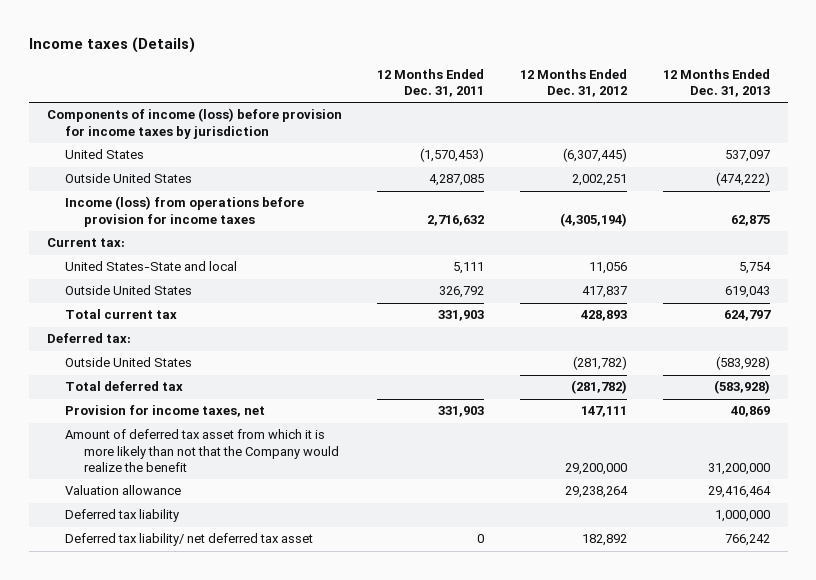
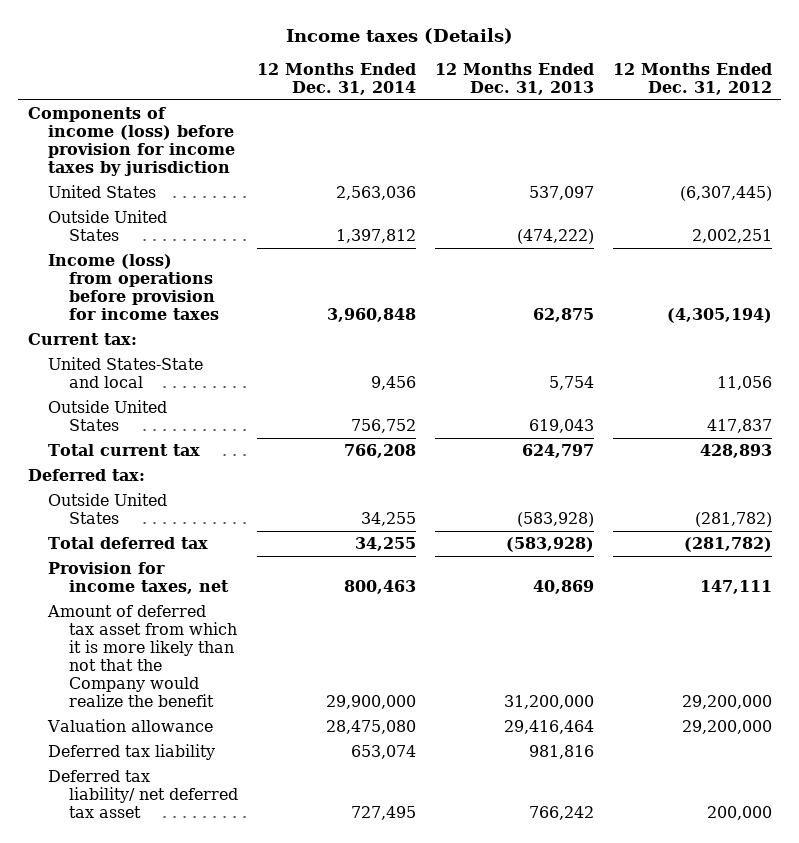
[377,68,485,97] 12 Months Ended Dec. 31, 2011 -> none
none -> [256,63,416,96] 12 Months Ended Dec. 31, 2014
[565,486,629,499] 29,238,264 -> [681,719,772,734] 29,200,000
[714,510,770,523] 1,000,000 -> [528,744,594,759] 981,816
[582,534,628,547] 182,892 -> [706,805,772,820] 200,000

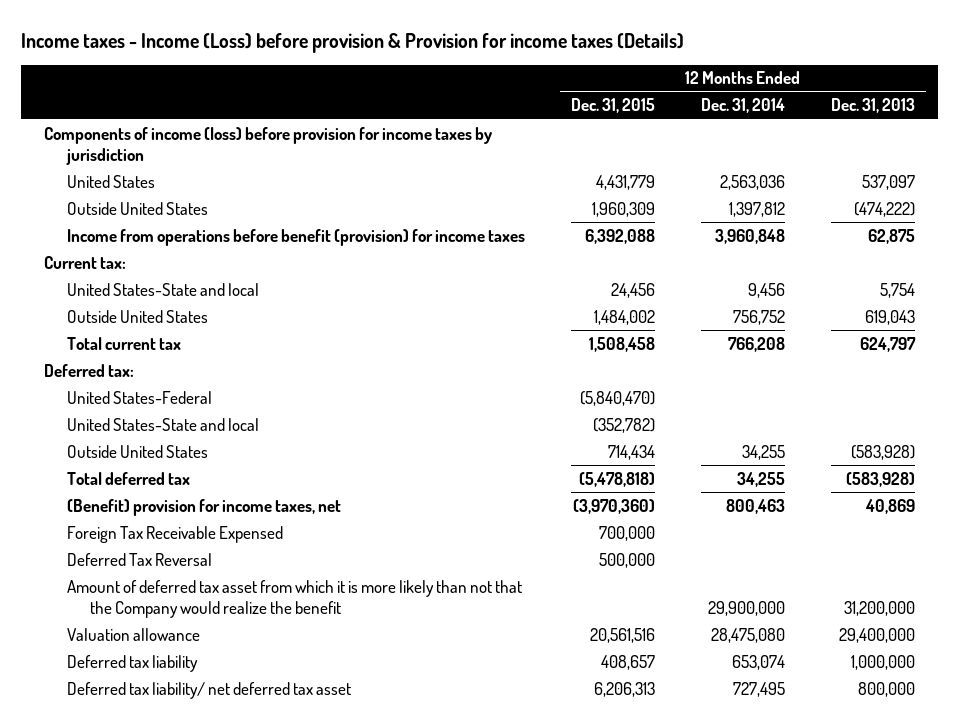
[285,27,513,44] Income taxes (Details) -> [21,32,685,53] Income taxes - Income (Loss) before provision & Provision for income taxes (Details)
[612,63,772,96] 12 Months Ended Dec. 31, 2012 -> none
none -> [570,98,655,114] Dec. 31, 2015
[48,253,219,321] Income (loss) from operations before provision for income taxes -> [67,228,526,246] Income from operations before benefit (provision) for income taxes
none -> [67,390,213,404] United States-Federal
none -> [67,417,260,431] United States-State and local
[48,561,229,594] Provision for income taxes, net -> [67,498,342,516] (Benefit) provision for income taxes, net
none -> [67,525,284,543] Foreign Tax Receivable Expensed
none -> [67,552,213,566] Deferred Tax Reversal
[503,719,594,734] 29,416,464 -> [838,627,915,643] 29,400,000
[528,744,594,759] 981,816 -> [850,654,915,670] 1,000,000
[528,805,594,820] 766,242 -> [857,681,915,697] 800,000

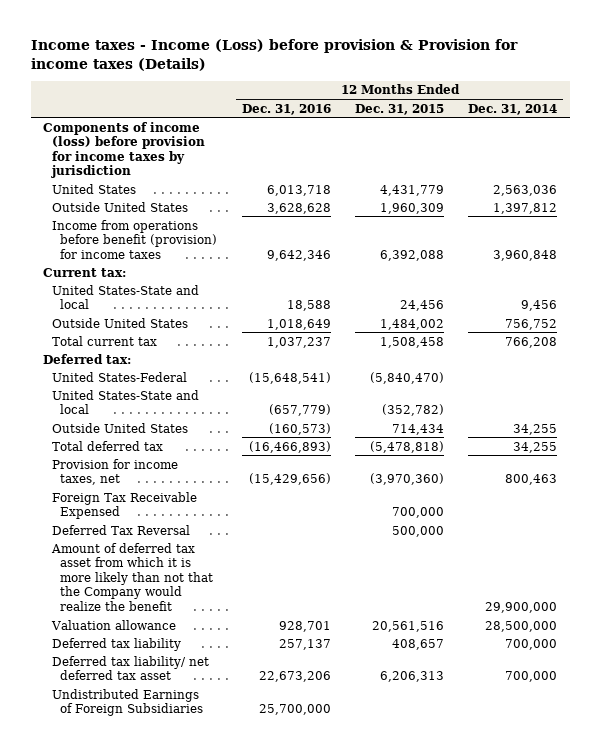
[830,98,915,114] Dec. 31, 2013 -> none
none -> [241,103,331,115] Dec. 31, 2016
[67,498,342,516] (Benefit) provision for income taxes, net -> [51,458,178,486] Provision for income taxes, net
[710,627,785,643] 28,475,080 -> [485,620,558,632] 28,500,000
[731,654,785,670] 653,074 -> [505,638,558,650] 700,000
[732,681,785,697] 727,495 -> [505,671,558,683] 700,000
none -> [51,688,204,717] Undistributed Earnings of Foreign Subsidiaries

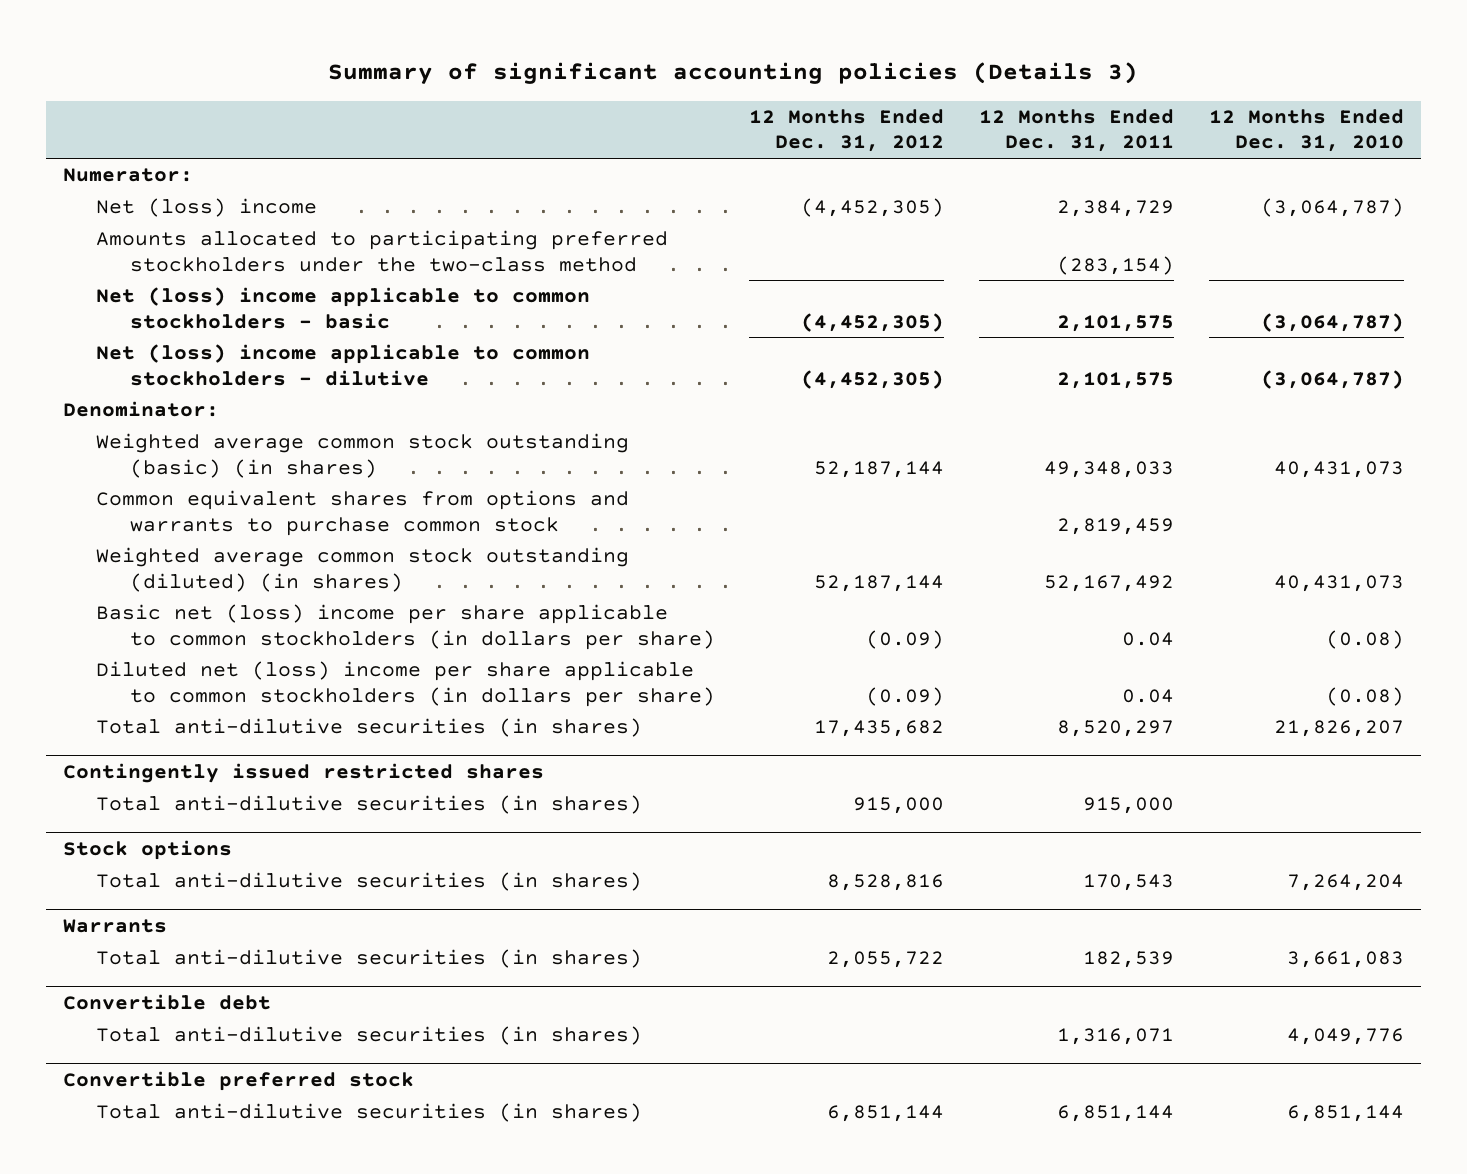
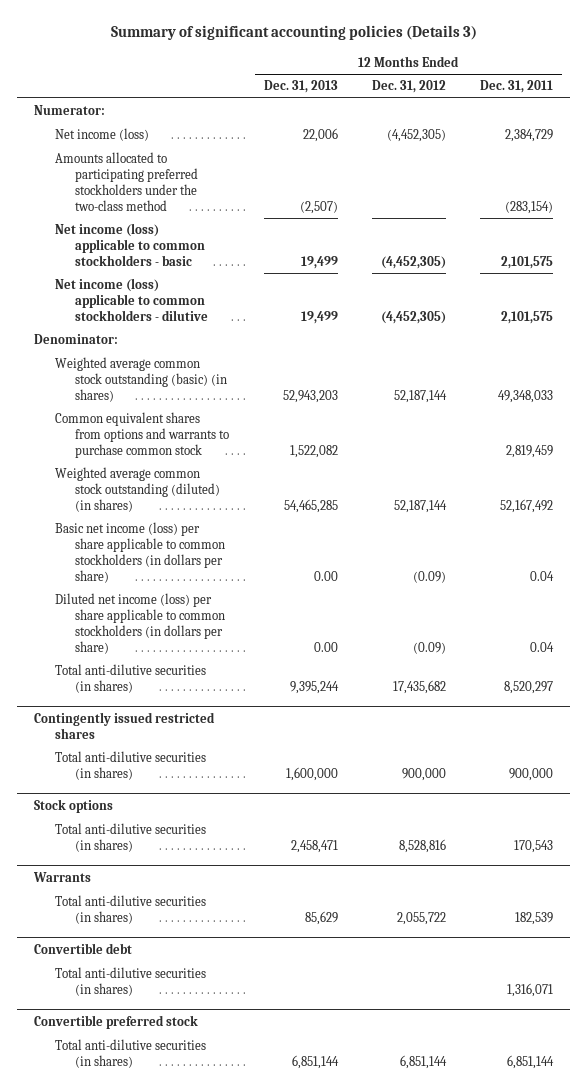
[1208,108,1404,153] 12 Months Ended Dec. 31, 2010 -> none
none -> [263,80,338,94] Dec. 31, 2013
[96,198,318,218] Net (loss) income -> [54,128,149,142] Net income (loss)
[96,287,591,329] Net (loss) income applicable to common stockholders - basic -> [54,223,206,266] Net income (loss) applicable to common stockholders - basic
[96,344,591,386] Net (loss) income applicable to common stockholders - dilutive -> [54,278,209,321] Net income (loss) applicable to common stockholders - dilutive
[96,604,715,650] Basic net (loss) income per share applicable to common stockholders (in dollars per share) -> [54,522,226,583] Basic net income (loss) per share applicable to common stockholders (in dollars per share)
[96,661,715,707] Diluted net (loss) income per share applicable to common stockholders (in dollars per share) -> [54,593,226,654] Diluted net income (loss) per share applicable to common stockholders (in dollars per share)
[853,797,945,815] 915,000 -> [401,768,446,782] 900,000
[1082,797,1174,815] 915,000 -> [509,768,554,782] 900,000

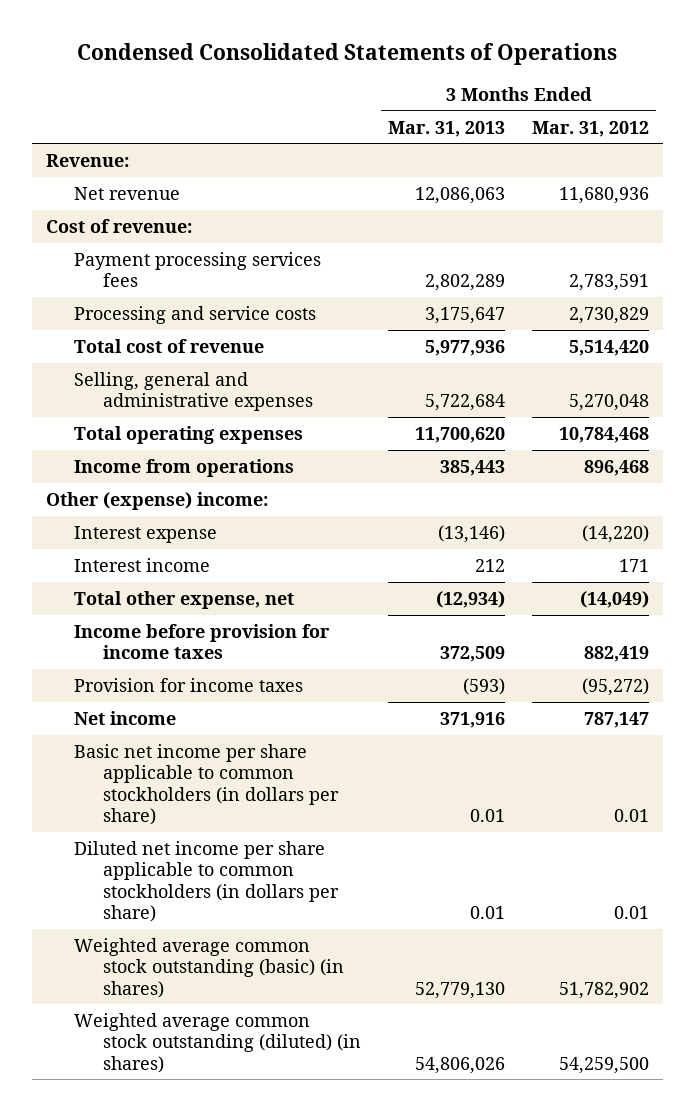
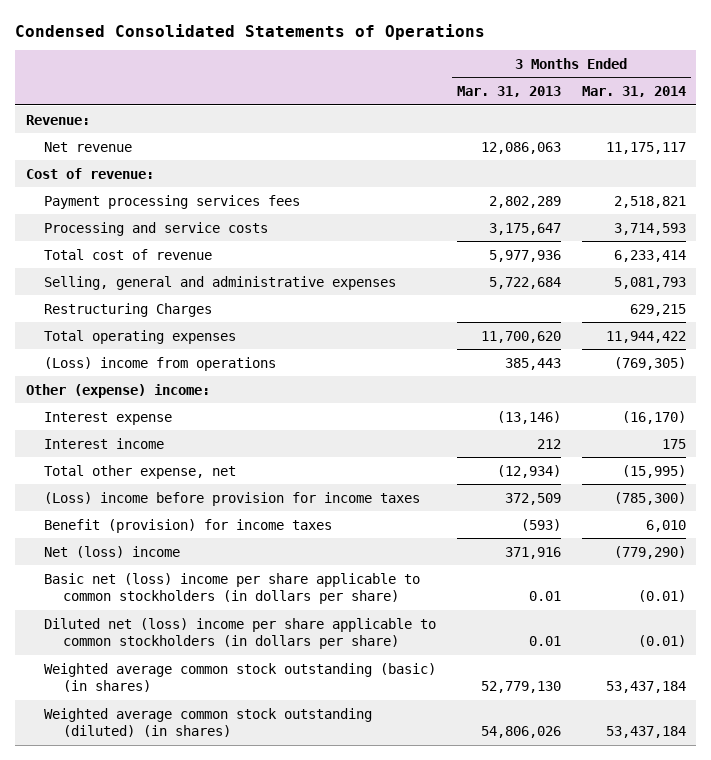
[532,120,650,137] Mar. 31, 2012 -> none
none -> [581,86,686,98] Mar. 31, 2014
none -> [44,302,213,317] Restructuring Charges
[74,458,295,477] Income from operations -> [44,356,277,371] (Loss) income from operations
[74,623,331,660] Income before provision for income taxes -> [44,491,421,506] (Loss) income before provision for income taxes
[74,677,304,692] Provision for income taxes -> [44,518,333,533] Benefit (provision) for income taxes
[74,710,177,725] Net income -> [44,545,181,558] Net (loss) income
[74,743,339,825] Basic net income per share applicable to common stockholders (in dollars per share) -> [44,572,421,605] Basic net (loss) income per share applicable to common stockholders (in dollars per share)
[74,840,339,922] Diluted net income per share applicable to common stockholders (in dollars per share) -> [44,617,437,650] Diluted net (loss) income per share applicable to common stockholders (in dollars per share)

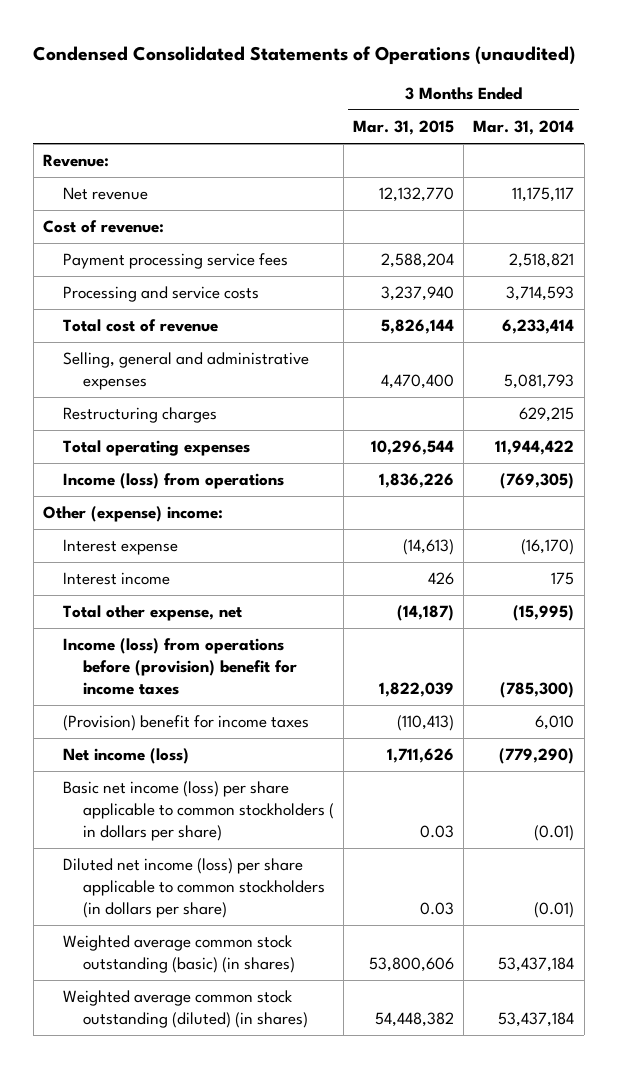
[15,23,486,40] Condensed Consolidated Statements of Operations -> [33,45,576,65] Condensed Consolidated Statements of Operations (unaudited)
[456,86,561,98] Mar. 31, 2013 -> none
none -> [352,120,454,136] Mar. 31, 2015
[44,194,301,209] Payment processing services fees -> [62,253,288,270] Payment processing service fees
[44,302,213,317] Restructuring Charges -> [62,407,217,424] Restructuring charges
[44,356,277,371] (Loss) income from operations -> [62,473,284,490] Income (loss) from operations
[44,491,421,506] (Loss) income before provision for income taxes -> [62,638,297,695] Income (loss) from operations before (provision) benefit for income taxes
[44,518,333,533] Benefit (provision) for income taxes -> [62,715,309,732] (Provision) benefit for income taxes
[44,545,181,558] Net (loss) income -> [62,748,189,765] Net income (loss)
[44,572,421,605] Basic net (loss) income per share applicable to common stockholders (in dollars per share) -> [62,781,334,841] Basic net income (loss) per share applicable to common stockholders ( in dollars per share)
[44,617,437,650] Diluted net (loss) income per share applicable to common stockholders (in dollars per share) -> [62,858,325,918] Diluted net income (loss) per share applicable to common stockholders (in dollars per share)

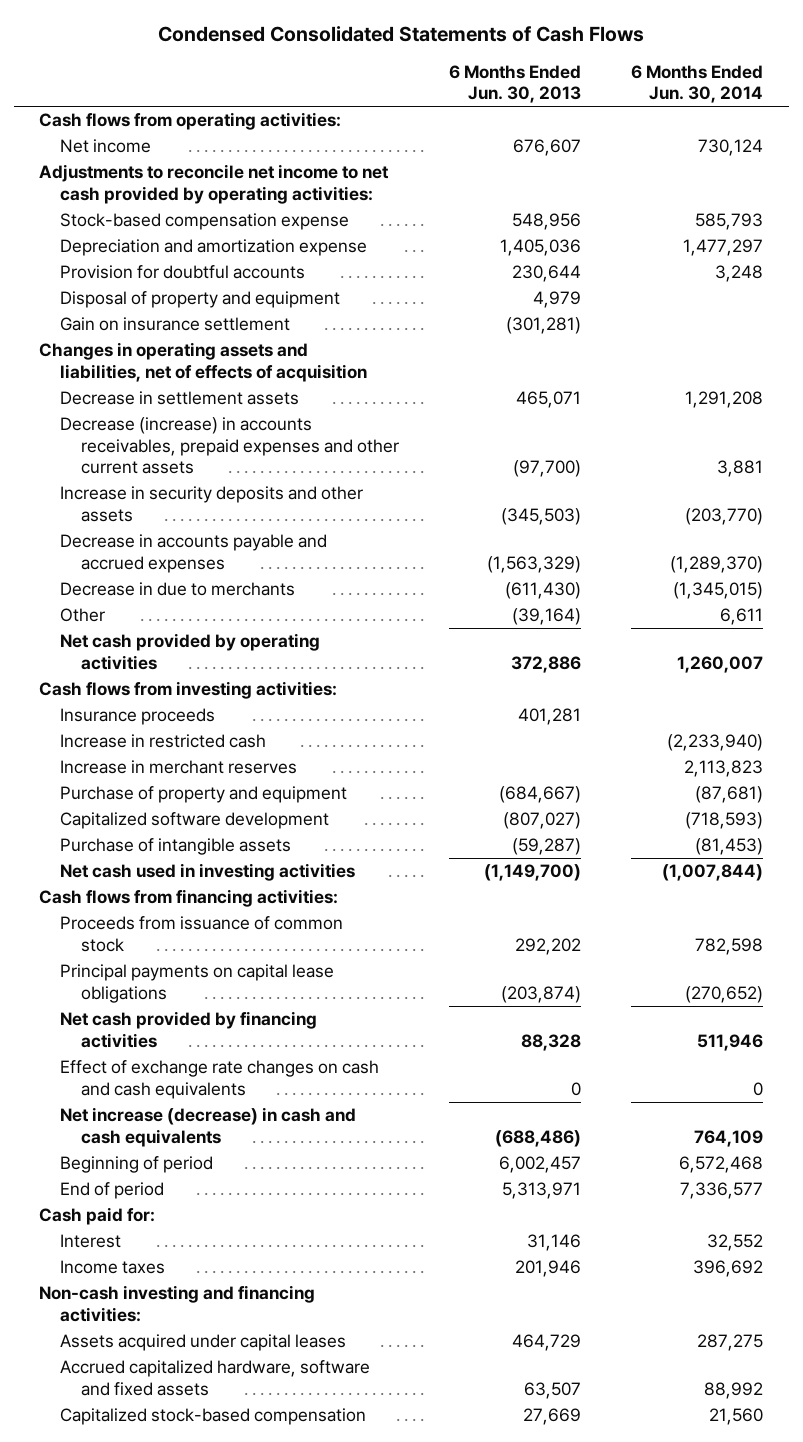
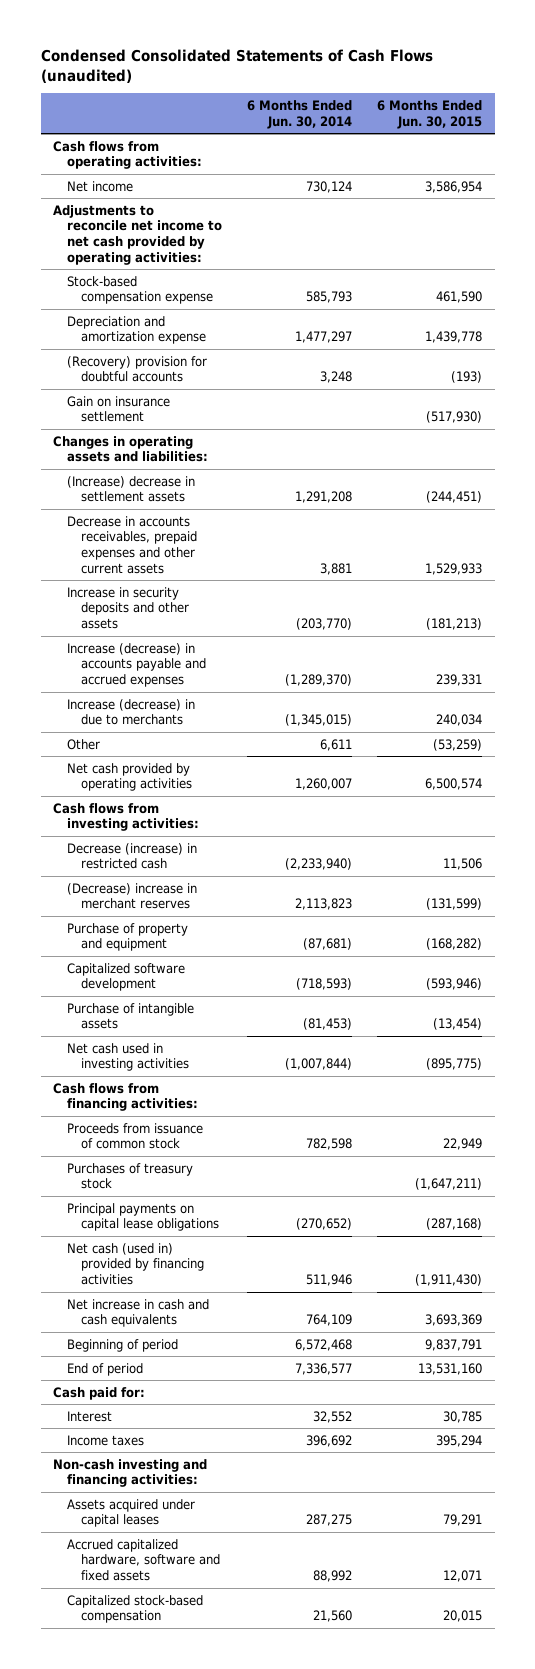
[158,26,645,43] Condensed Consolidated Statements of Cash Flows -> [40,48,433,83] Condensed Consolidated Statements of Cash Flows (unaudited)
[449,65,582,104] 6 Months Ended Jun. 30, 2013 -> none
none -> [377,100,483,129] 6 Months Ended Jun. 30, 2015
[60,291,341,309] Disposal of property and equipment -> none
[60,265,306,280] Provision for doubtful accounts -> [66,355,207,383] (Recovery) provision for doubtful accounts
[39,342,368,382] Changes in operating assets and liabilities, net of effects of acquisition -> [53,435,208,463] Changes in operating assets and liabilities:
[60,391,300,406] Decrease in settlement assets -> [66,475,195,503] (Increase) decrease in settlement assets
[60,417,399,475] Decrease (increase) in accounts receivables, prepaid expenses and other current assets -> [66,515,197,575] Decrease in accounts receivables, prepaid expenses and other current assets
[60,534,328,573] Decrease in accounts payable and accrued expenses -> [66,642,206,688] Increase (decrease) in accounts payable and accrued expenses
[60,582,296,597] Decrease in due to merchants -> [66,698,195,726] Increase (decrease) in due to merchants
[60,708,216,726] Insurance proceeds -> none
[60,734,267,749] Increase in restricted cash -> [66,842,197,870] Decrease (increase) in restricted cash
[60,760,298,775] Increase in merchant reserves -> [66,882,197,910] (Decrease) increase in merchant reserves
none -> [66,1162,193,1190] Purchases of treasury stock
[60,1060,380,1099] Effect of exchange rate changes on cash and cash equivalents -> none
[60,1011,318,1048] Net cash provided by financing activities -> [66,1242,204,1286] Net cash (used in) provided by financing activities
[60,1107,357,1147] Net increase (decrease) in cash and cash equivalents -> [66,1298,209,1328] Net increase in cash and cash equivalents

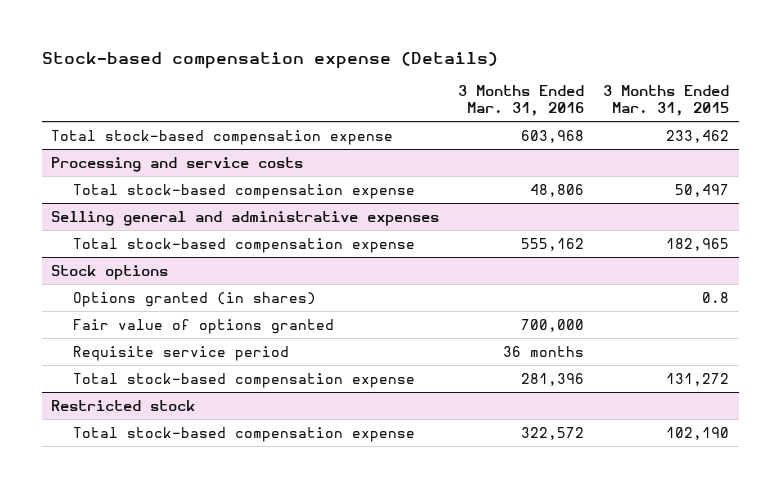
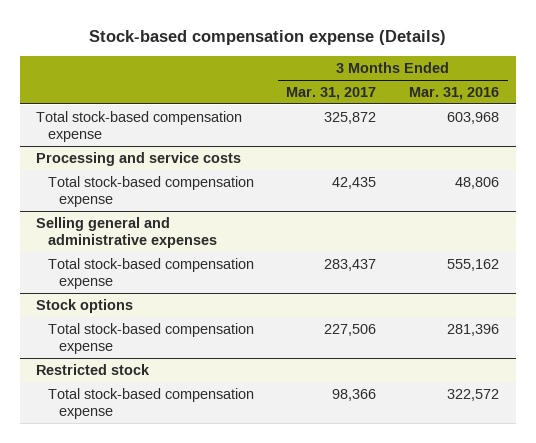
[603,85,730,117] 3 Months Ended Mar. 31, 2015 -> none
none -> [286,86,377,100] Mar. 31, 2017
[73,291,317,307] Options granted (in shares) -> none
[73,318,335,334] Fair value of options granted -> none
[73,345,290,361] Requisite service period -> none

